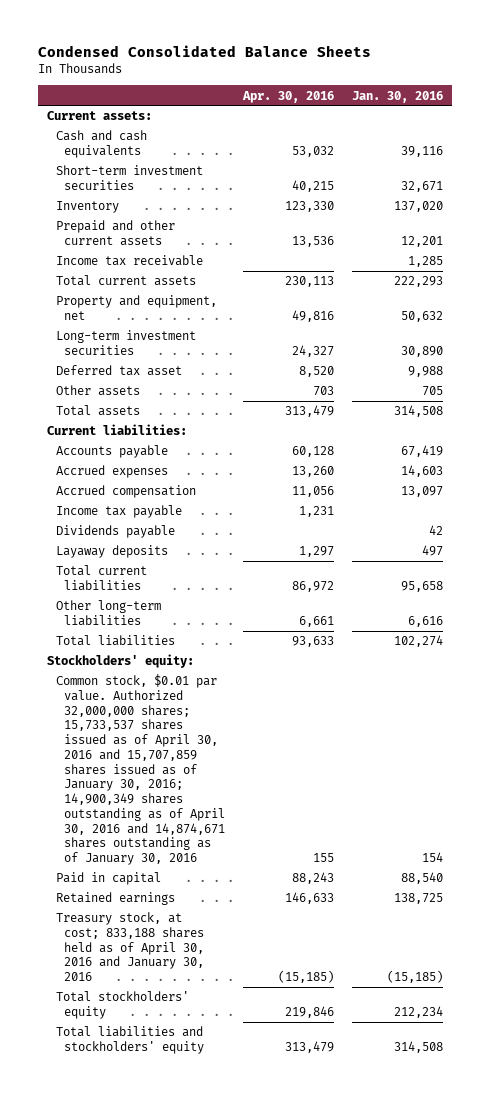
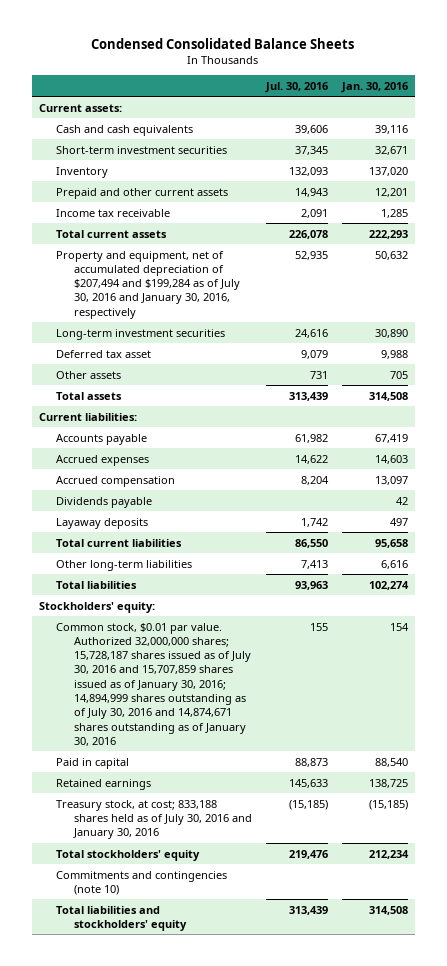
[242,90,335,103] Apr. 30, 2016 -> none
none -> [264,81,328,93] Jul. 30, 2016
[55,295,217,320] Property and equipment, net -> [56,250,240,319] Property and equipment, net of accumulated depreciation of $207,494 and $199,284 as of July 30, 2016 and January 30, 2016, respectively
[55,505,182,519] Income tax payable -> none
[55,674,226,866] Common stock, $0.01 par value. Authorized 32,000,000 shares; 15,733,537 shares issued as of April 30, 2016 and 15,707,859 shares issued as of January 30, 2016; 14,900,349 shares outstanding as of April 30, 2016 and 14,874,671 shares outstanding as of January 30, 2016 -> [56,622,251,746] Common stock, $0.01 par value. Authorized 32,000,000 shares; 15,728,187 shares issued as of July 30, 2016 and 15,707,859 shares issued as of January 30, 2016; 14,894,999 shares outstanding as of July 30, 2016 and 14,874,671 shares outstanding as of January 30, 2016
[55,912,205,982] Treasury stock, at cost; 833,188 shares held as of April 30, 2016 and January 30, 2016 -> [56,799,252,840] Treasury stock, at cost; 833,188 shares held as of July 30, 2016 and January 30, 2016
none -> [56,870,228,895] Commitments and contingencies (note 10)

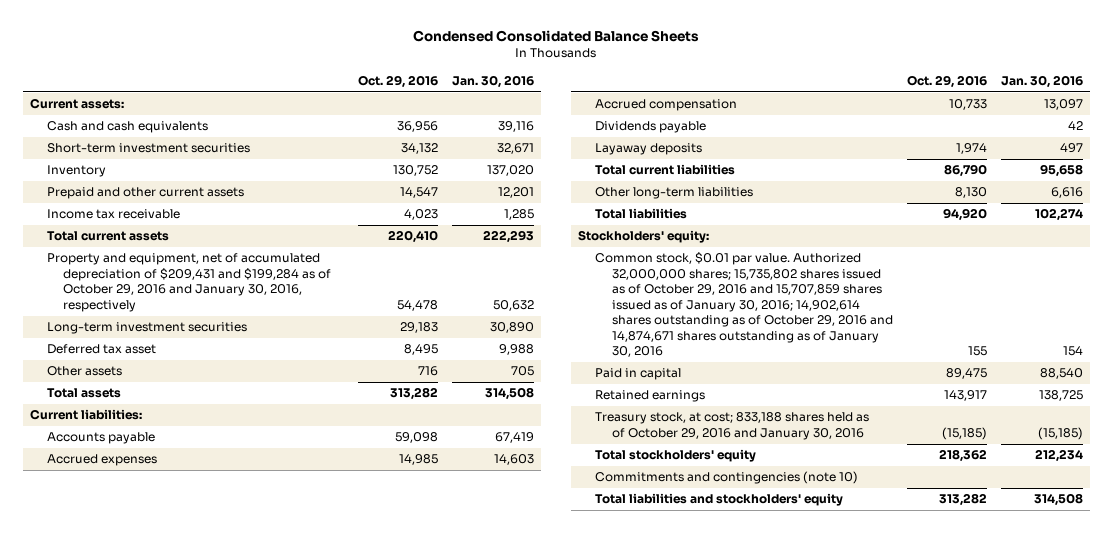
[264,81,328,93] Jul. 30, 2016 -> none
none -> [358,74,439,88] Oct. 29, 2016
[56,250,240,319] Property and equipment, net of accumulated depreciation of $207,494 and $199,284 as of July 30, 2016 and January 30, 2016, respectively -> [46,253,332,312] Property and equipment, net of accumulated depreciation of $209,431 and $199,284 as of October 29, 2016 and January 30, 2016, respectively
[56,622,251,746] Common stock, $0.01 par value. Authorized 32,000,000 shares; 15,728,187 shares issued as of July 30, 2016 and 15,707,859 shares issued as of January 30, 2016; 14,894,999 shares outstanding as of July 30, 2016 and 14,874,671 shares outstanding as of January 30, 2016 -> [595,252,894,358] Common stock, $0.01 par value. Authorized 32,000,000 shares; 15,735,802 shares issued as of October 29, 2016 and 15,707,859 shares issued as of January 30, 2016; 14,902,614 shares outstanding as of October 29, 2016 and 14,874,671 shares outstanding as of January 30, 2016
[56,799,252,840] Treasury stock, at cost; 833,188 shares held as of July 30, 2016 and January 30, 2016 -> [595,412,870,440] Treasury stock, at cost; 833,188 shares held as of October 29, 2016 and January 30, 2016

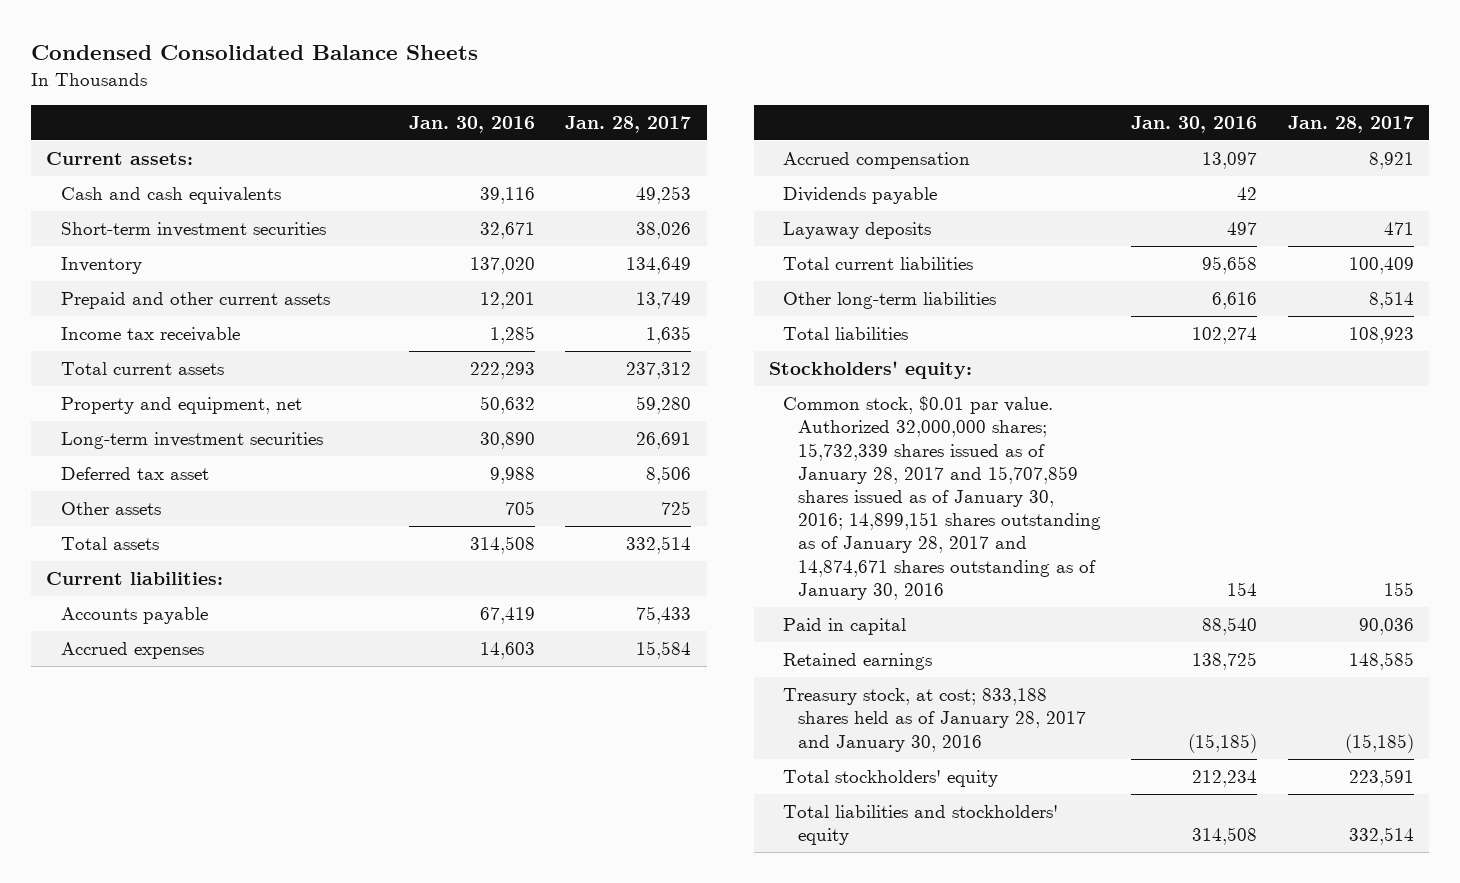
[358,74,439,88] Oct. 29, 2016 -> none
none -> [565,115,692,133] Jan. 28, 2017
[46,253,332,312] Property and equipment, net of accumulated depreciation of $209,431 and $199,284 as of October 29, 2016 and January 30, 2016, respectively -> [60,397,302,415] Property and equipment, net
[595,252,894,358] Common stock, $0.01 par value. Authorized 32,000,000 shares; 15,735,802 shares issued as of October 29, 2016 and 15,707,859 shares issued as of January 30, 2016; 14,902,614 shares outstanding as of October 29, 2016 and 14,874,671 shares outstanding as of January 30, 2016 -> [783,396,1101,600] Common stock, $0.01 par value. Authorized 32,000,000 shares; 15,732,339 shares issued as of January 28, 2017 and 15,707,859 shares issued as of January 30, 2016; 14,899,151 shares outstanding as of January 28, 2017 and 14,874,671 shares outstanding as of January 30, 2016
[595,412,870,440] Treasury stock, at cost; 833,188 shares held as of October 29, 2016 and January 30, 2016 -> [783,688,1086,752] Treasury stock, at cost; 833,188 shares held as of January 28, 2017 and January 30, 2016
[595,471,859,485] Commitments and contingencies (note 10) -> none

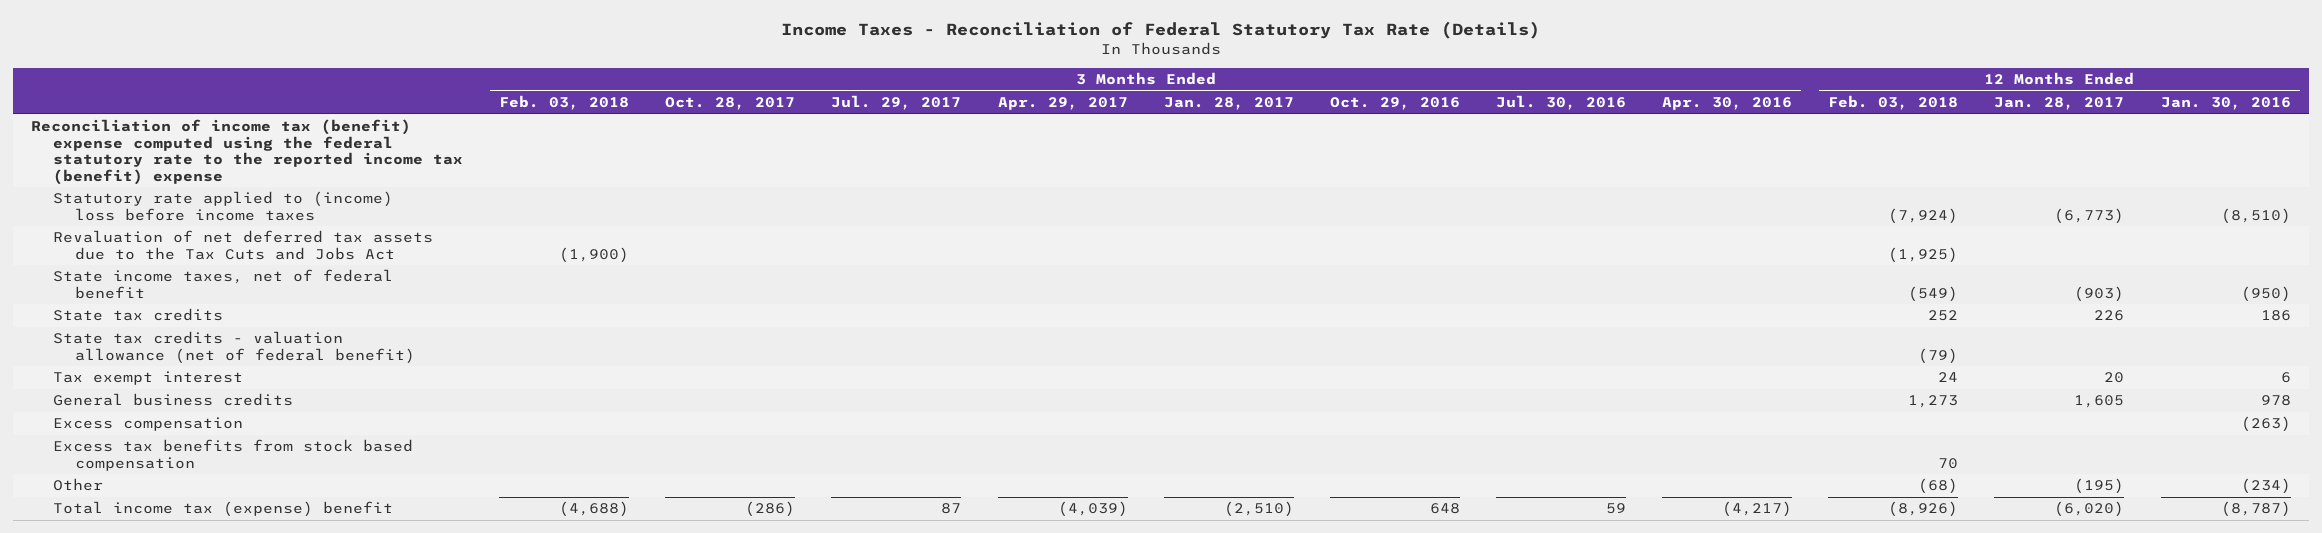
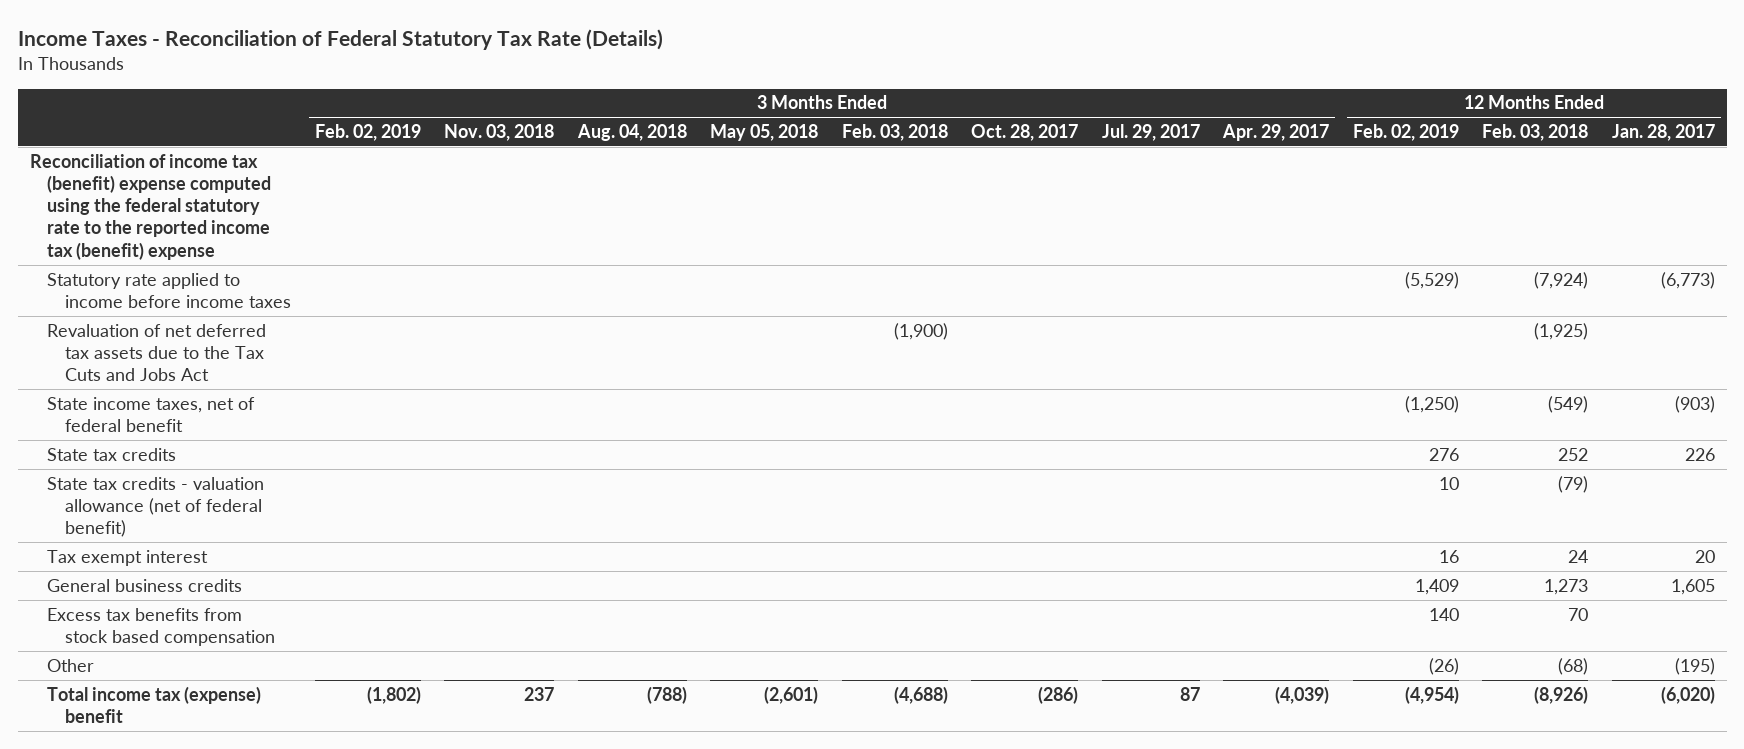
[1163,97,1294,111] Jan. 28, 2017 -> none
[1329,97,1460,111] Oct. 29, 2016 -> none
[1496,95,1627,111] Jul. 30, 2016 -> none
[1662,97,1793,111] Apr. 30, 2016 -> none
[2160,97,2291,111] Jan. 30, 2016 -> none
none -> [314,124,421,142] Feb. 02, 2019
none -> [444,124,555,142] Nov. 03, 2018
none -> [576,124,687,142] Aug. 04, 2018
none -> [710,124,819,142] May 05, 2018
none -> [1352,124,1459,142] Feb. 02, 2019
[52,191,393,221] Statutory rate applied to (income) loss before income taxes -> [47,272,292,309] Statutory rate applied to income before income taxes
[52,417,243,432] Excess compensation -> none

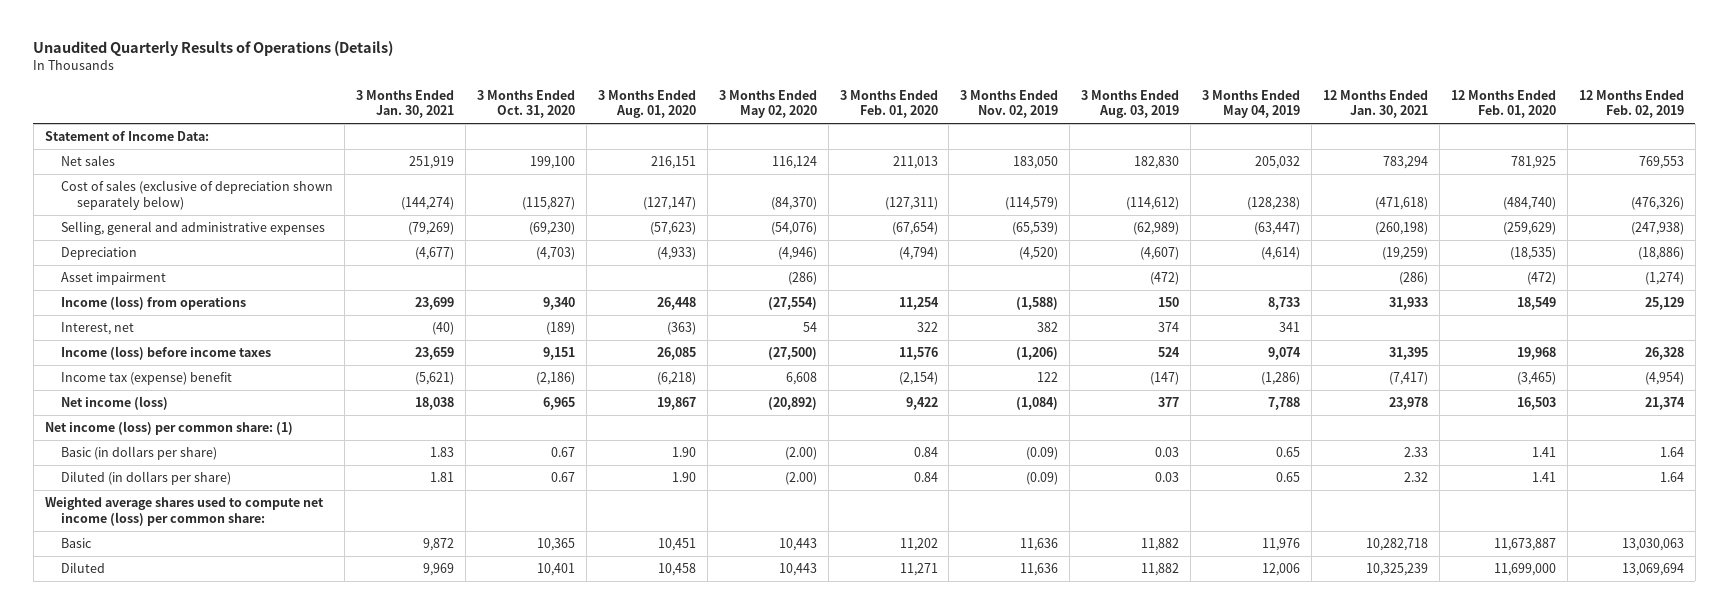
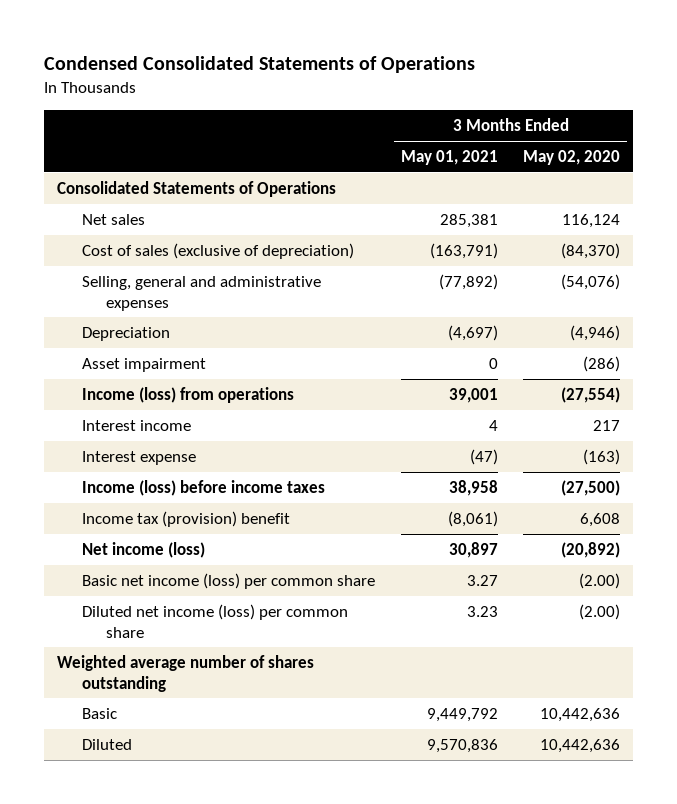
[33,40,394,56] Unaudited Quarterly Results of Operations (Details) -> [43,56,475,74] Condensed Consolidated Statements of Operations
[355,89,454,119] 3 Months Ended Jan. 30, 2021 -> none
[476,89,575,119] 3 Months Ended Oct. 31, 2020 -> none
[597,89,696,119] 3 Months Ended Aug. 01, 2020 -> none
[839,89,938,119] 3 Months Ended Feb. 01, 2020 -> none
[960,89,1059,119] 3 Months Ended Nov. 02, 2019 -> none
[1081,89,1180,119] 3 Months Ended Aug. 03, 2019 -> none
[1202,89,1301,119] 3 Months Ended May 04, 2019 -> none
[1323,89,1429,119] 12 Months Ended Jan. 30, 2021 -> none
[1450,89,1556,119] 12 Months Ended Feb. 01, 2020 -> none
[1578,89,1684,119] 12 Months Ended Feb. 02, 2019 -> none
none -> [400,150,498,166] May 01, 2021
[44,131,209,142] Statement of Income Data: -> none
none -> [56,180,336,197] Consolidated Statements of Operations
[61,180,334,210] Cost of sales (exclusive of depreciation shown separately below) -> [81,242,354,259] Cost of sales (exclusive of depreciation)
[61,322,135,336] Interest, net -> none
none -> [81,419,191,431] Interest income
none -> [81,450,196,465] Interest expense
[61,372,233,386] Income tax (expense) benefit -> [81,510,290,527] Income tax (provision) benefit
[44,421,293,436] Net income (loss) per common share: (1) -> none
[61,446,218,461] Basic (in dollars per share) -> [81,572,375,589] Basic net income (loss) per common share
[61,471,232,486] Diluted (in dollars per share) -> [81,603,348,638] Diluted net income (loss) per common share
[44,497,324,526] Weighted average shares used to compute net income (loss) per common share: -> [56,654,314,692] Weighted average number of shares outstanding
[778,538,817,552] 10,443 -> [540,707,621,722] 10,442,636
[778,563,817,577] 10,443 -> [540,738,621,753] 10,442,636

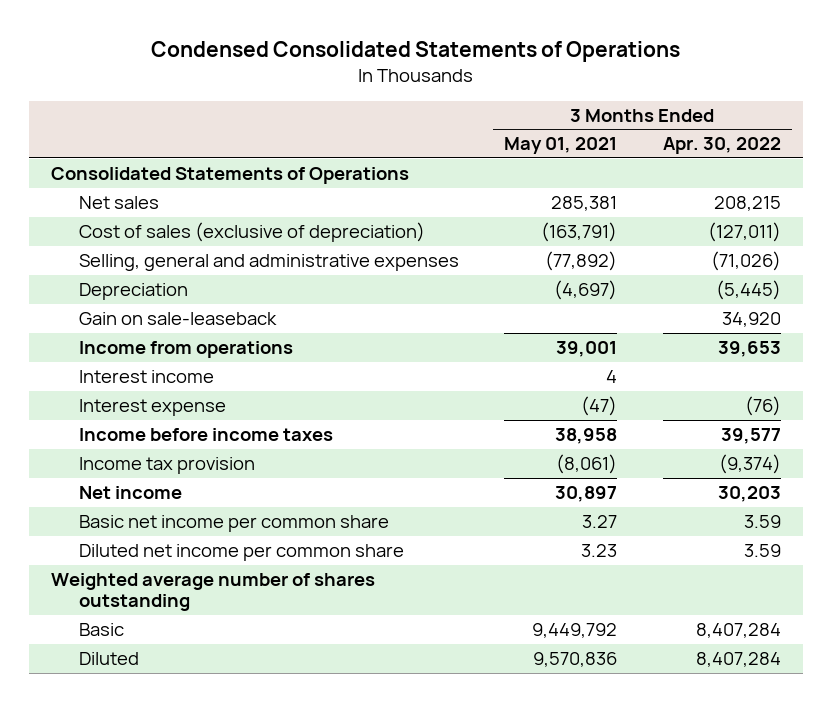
[523,150,621,166] May 02, 2020 -> none
none -> [662,137,781,155] Apr. 30, 2022
[81,357,206,372] Asset impairment -> none
none -> [78,312,277,326] Gain on sale-leaseback
[81,386,294,403] Income (loss) from operations -> [78,341,293,359] Income from operations
[81,479,325,496] Income (loss) before income taxes -> [78,428,333,442] Income before income taxes
[81,510,290,527] Income tax (provision) benefit -> [78,457,255,475] Income tax provision
[81,541,205,558] Net income (loss) -> [78,486,182,500] Net income
[81,572,375,589] Basic net income (loss) per common share -> [78,515,389,533] Basic net income per common share
[81,603,348,638] Diluted net income (loss) per common share -> [78,544,404,562] Diluted net income per common share

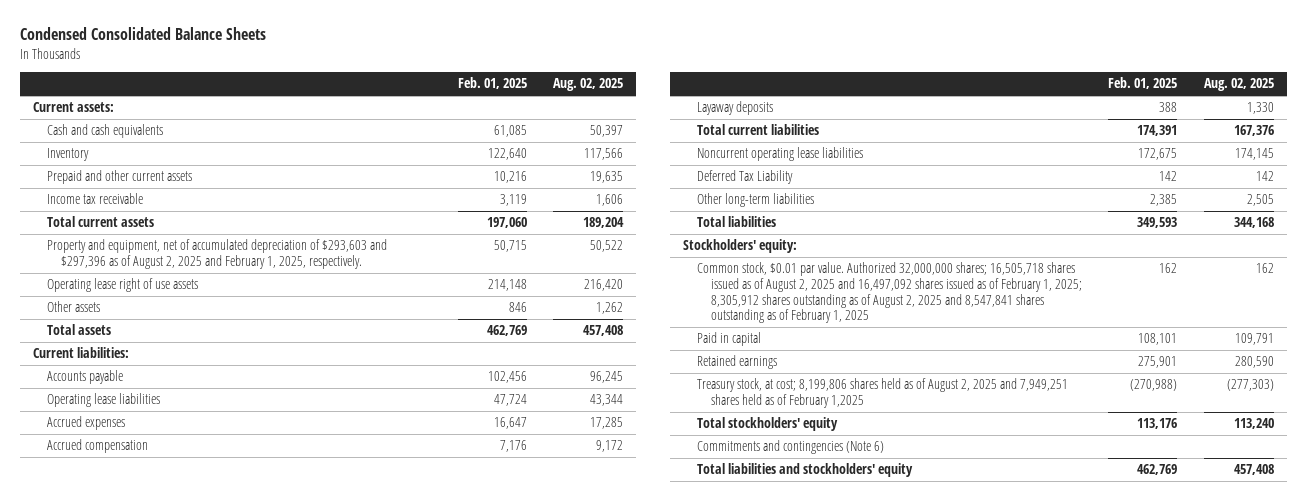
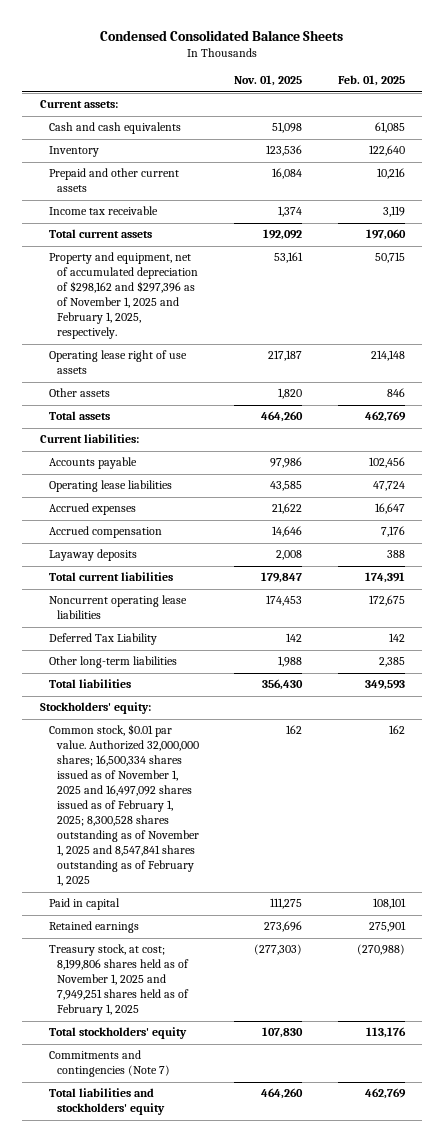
[553,78,624,92] Aug. 02, 2025 -> none
none -> [234,75,303,87] Nov. 01, 2025
[46,239,387,270] Property and equipment, net of accumulated depreciation of $293,603 and $297,396 as of August 2, 2025 and February 1, 2025, respectively. -> [48,252,199,340] Property and equipment, net of accumulated depreciation of $298,162 and $297,396 as of November 1, 2025 and February 1, 2025, respectively.
[696,262,1082,324] Common stock, $0.01 par value. Authorized 32,000,000 shares; 16,505,718 shares issued as of August 2, 2025 and 16,497,092 shares issued as of February 1, 2025; 8,305,912 shares outstanding as of August 2, 2025 and 8,547,841 shares outstanding as of February 1, 2025 -> [48,724,200,887] Common stock, $0.01 par value. Authorized 32,000,000 shares; 16,500,334 shares issued as of November 1, 2025 and 16,497,092 shares issued as of February 1, 2025; 8,300,528 shares outstanding as of November 1, 2025 and 8,547,841 shares outstanding as of February 1, 2025
[696,378,1068,409] Treasury stock, at cost; 8,199,806 shares held as of August 2, 2025 and 7,949,251 shares held as of February 1,2025 -> [48,944,190,1017] Treasury stock, at cost; 8,199,806 shares held as of November 1, 2025 and 7,949,251 shares held as of February 1, 2025
[696,440,884,455] Commitments and contingencies (Note 6) -> [48,1050,171,1078] Commitments and contingencies (Note 7)

